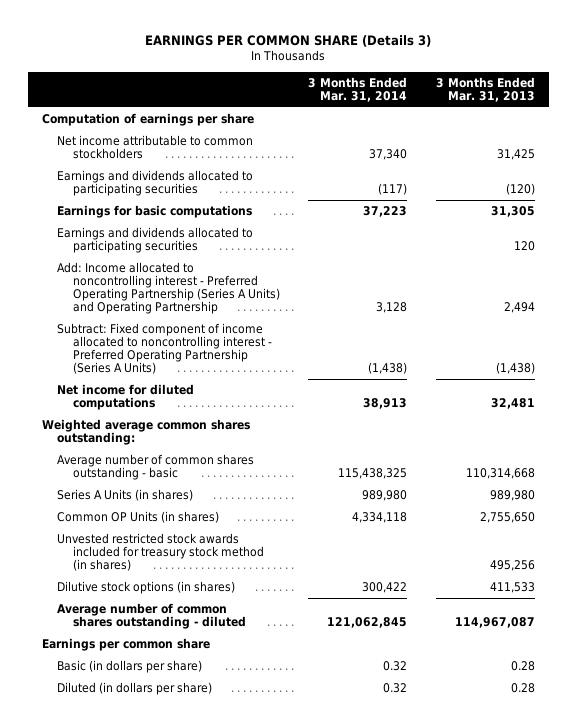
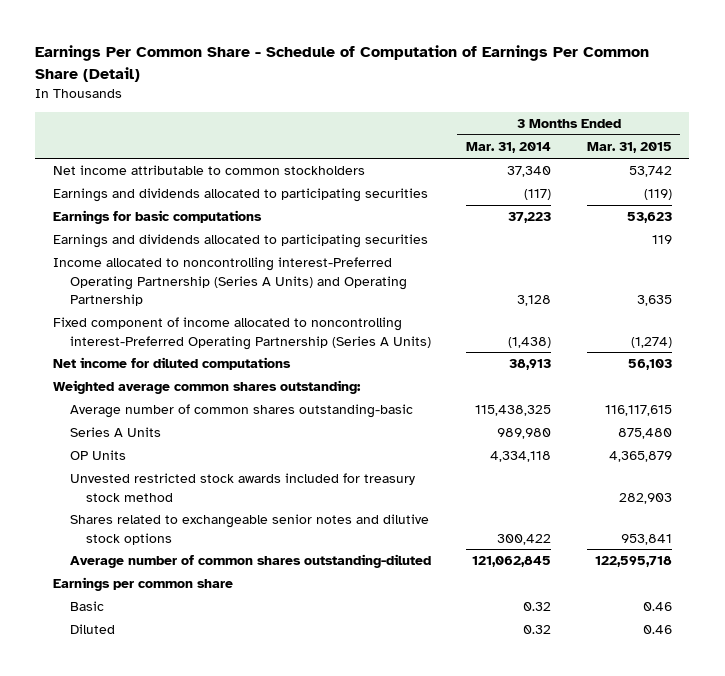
[145,35,432,48] EARNINGS PER COMMON SHARE (Details 3) -> [35,44,650,82] Earnings Per Common Share - Schedule of Computation of Earnings Per Common Share (Detail)
[435,76,535,102] 3 Months Ended Mar. 31, 2013 -> none
none -> [586,142,672,154] Mar. 31, 2015
[41,113,254,127] Computation of earnings per share -> none
[57,262,280,315] Add: Income allocated to noncontrolling interest - Preferred Operating Partnership (Series A Units) and Operating Partnership -> [52,257,407,306] Income allocated to noncontrolling interest-Preferred Operating Partnership (Series A Units) and Operating Partnership
[57,323,272,375] Subtract: Fixed component of income allocated to noncontrolling interest - Preferred Operating Partnership (Series A Units) -> [52,317,431,350] Fixed component of income allocated to noncontrolling interest-Preferred Operating Partnership (Series A Units)
[57,454,255,481] Average number of common shares outstanding - basic -> [69,404,413,419] Average number of common shares outstanding-basic
[57,489,194,502] Series A Units (in shares) -> [69,427,161,438] Series A Units
[57,511,220,524] Common OP Units (in shares) -> [69,450,126,461] OP Units
[57,533,264,572] Unvested restricted stock awards included for treasury stock method (in shares) -> [69,473,415,502] Unvested restricted stock awards included for treasury stock method
[57,581,236,595] Dilutive stock options (in shares) -> [69,514,429,545] Shares related to exchangeable senior notes and dilutive stock options
[57,603,246,630] Average number of common shares outstanding - diluted -> [69,554,431,569] Average number of common shares outstanding-diluted
[57,660,203,674] Basic (in dollars per share) -> [69,601,104,612] Basic
[57,682,213,696] Diluted (in dollars per share) -> [69,624,115,635] Diluted

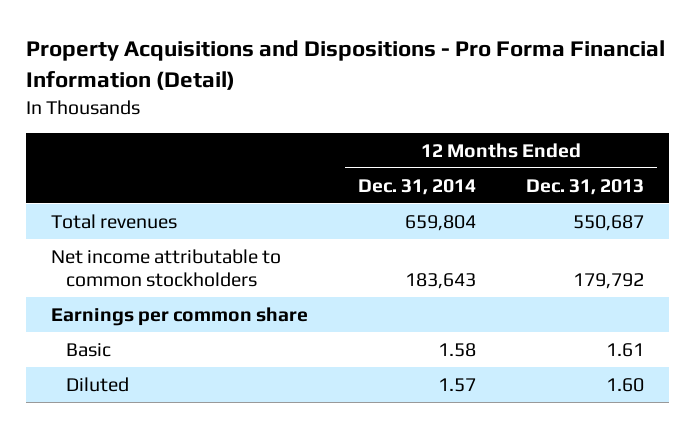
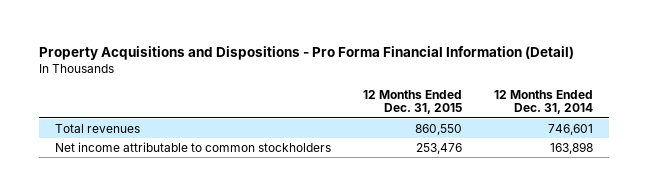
[526,178,645,195] Dec. 31, 2013 -> none
none -> [362,89,462,115] 12 Months Ended Dec. 31, 2015
[50,306,308,326] Earnings per common share -> none
[66,342,112,357] Basic -> none
[66,376,130,392] Diluted -> none
[404,214,476,231] 659,804 -> [547,123,593,135] 746,601
[404,272,476,289] 183,643 -> [549,141,593,154] 163,898

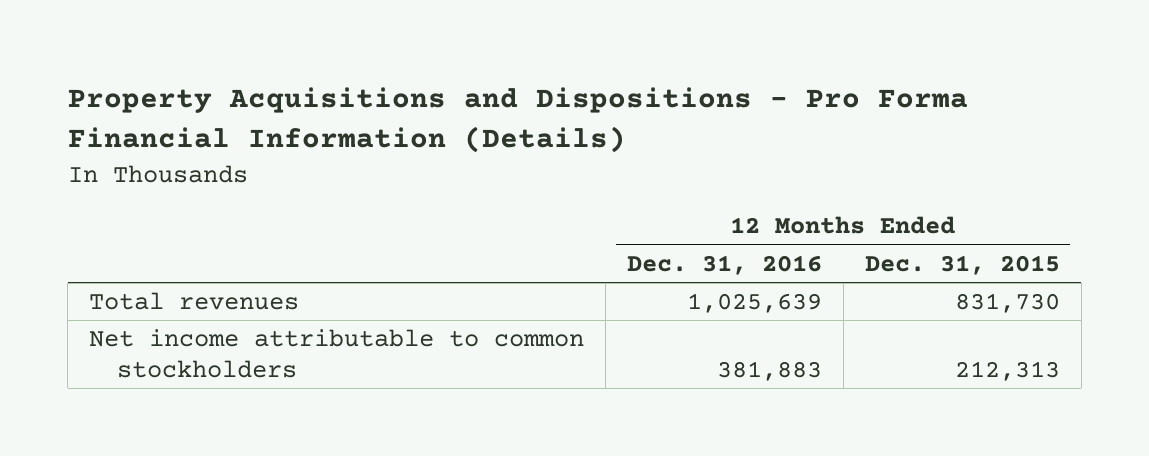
[38,46,574,61] Property Acquisitions and Dispositions - Pro Forma Financial Information (Detail) -> [67,87,968,154] Property Acquisitions and Dispositions - Pro Forma Financial Information (Details)
[493,89,593,115] 12 Months Ended Dec. 31, 2014 -> none
none -> [626,254,822,275] Dec. 31, 2016
[414,123,462,135] 860,550 -> [954,293,1060,314] 831,730
[415,142,462,154] 253,476 -> [954,361,1060,382] 212,313

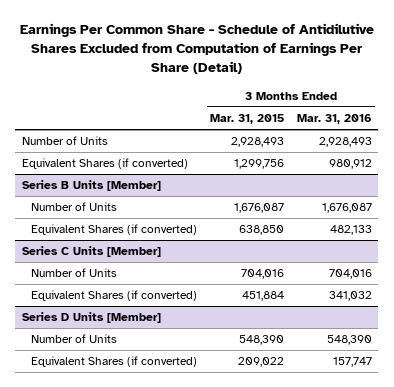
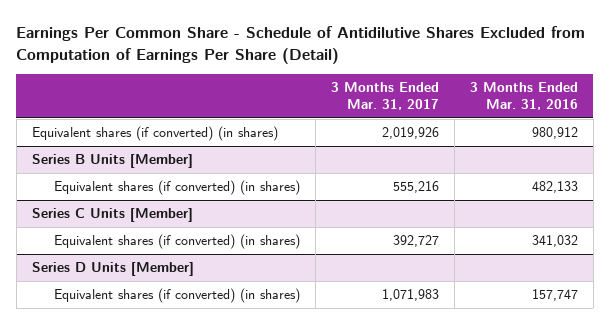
[209,114,284,125] Mar. 31, 2015 -> none
none -> [330,82,439,111] 3 Months Ended Mar. 31, 2017
[21,136,108,146] Number of Units -> none
[21,158,188,170] Equivalent Shares (if converted) -> [31,126,278,142] Equivalent shares (if converted) (in shares)
[31,202,118,212] Number of Units -> none
[31,224,198,236] Equivalent Shares (if converted) -> [53,180,300,196] Equivalent shares (if converted) (in shares)
[31,268,118,278] Number of Units -> none
[31,290,198,302] Equivalent Shares (if converted) -> [53,234,300,250] Equivalent shares (if converted) (in shares)
[31,334,118,344] Number of Units -> none
[31,356,198,368] Equivalent Shares (if converted) -> [53,288,300,304] Equivalent shares (if converted) (in shares)

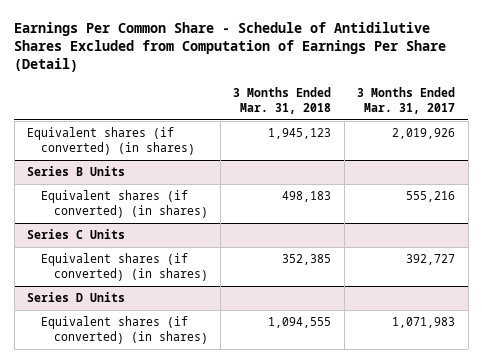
[469,82,578,111] 3 Months Ended Mar. 31, 2016 -> none
none -> [233,86,332,114] 3 Months Ended Mar. 31, 2018
[31,154,193,169] Series B Units [Member] -> [27,166,126,177] Series B Units
[31,208,193,223] Series C Units [Member] -> [27,229,126,240] Series C Units
[31,262,194,277] Series D Units [Member] -> [27,292,126,303] Series D Units

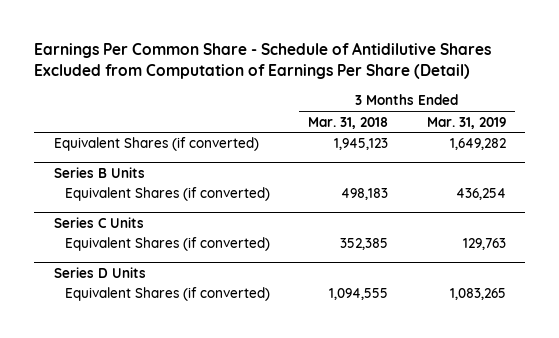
[357,86,456,114] 3 Months Ended Mar. 31, 2017 -> none
none -> [426,116,506,129] Mar. 31, 2019
[27,127,195,156] Equivalent shares (if converted) (in shares) -> [53,137,259,152] Equivalent Shares (if converted)
[40,190,208,219] Equivalent shares (if converted) (in shares) -> [65,187,271,202] Equivalent Shares (if converted)
[40,253,208,282] Equivalent shares (if converted) (in shares) -> [65,237,271,252] Equivalent Shares (if converted)
[40,316,208,345] Equivalent shares (if converted) (in shares) -> [65,287,271,302] Equivalent Shares (if converted)

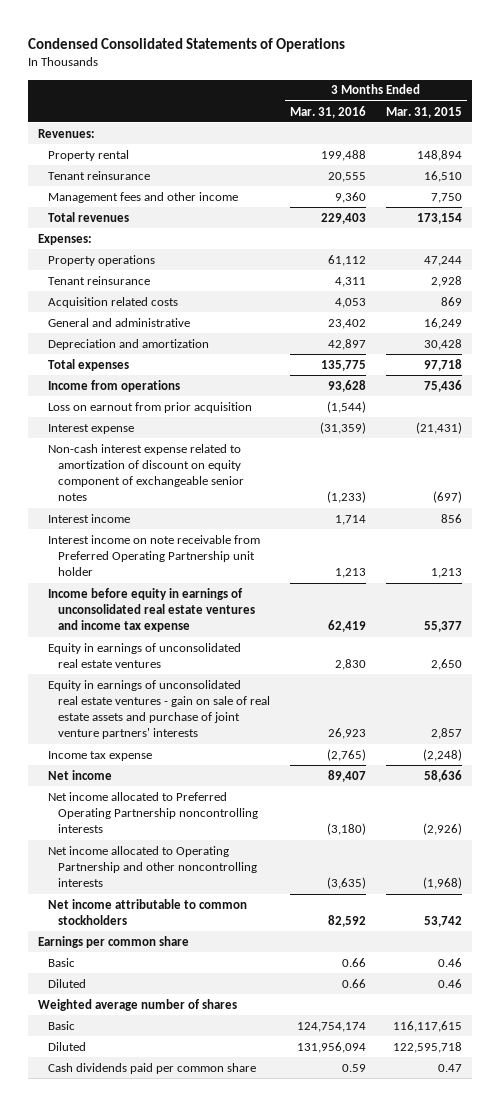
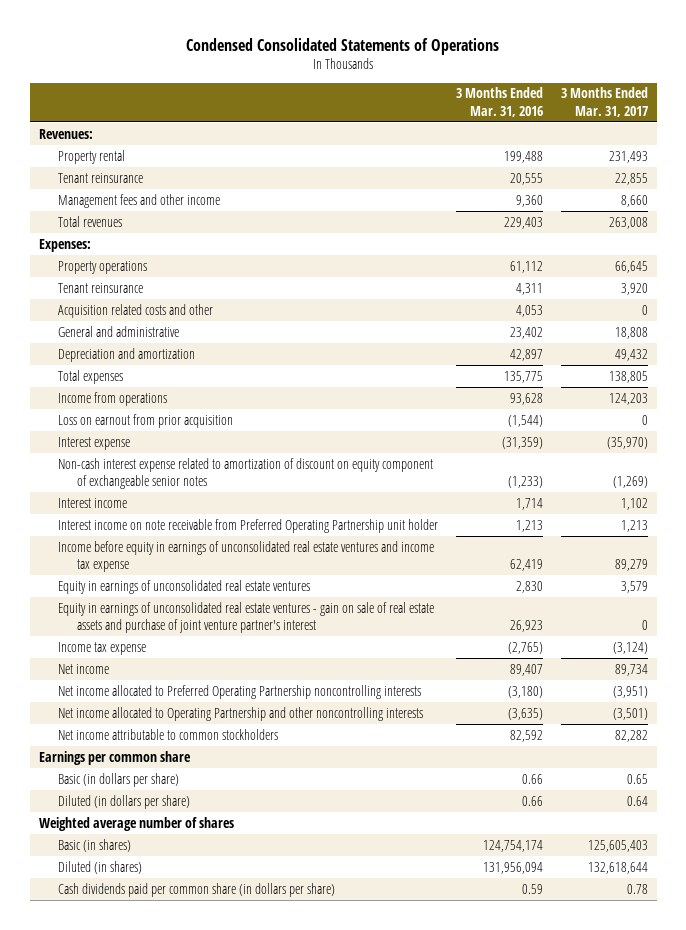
[386,106,463,118] Mar. 31, 2015 -> none
none -> [560,87,648,117] 3 Months Ended Mar. 31, 2017
[48,296,179,308] Acquisition related costs -> [57,303,213,318] Acquisition related costs and other
[48,679,271,740] Equity in earnings of unconsolidated real estate ventures - gain on sale of real estate assets and purchase of joint venture partners' interests -> [57,601,434,634] Equity in earnings of unconsolidated real estate ventures - gain on sale of real estate assets and purchase of joint venture partner's interest
[48,957,76,967] Basic -> [57,772,179,787] Basic (in dollars per share)
[48,978,87,988] Diluted -> [57,794,190,809] Diluted (in dollars per share)
[48,1020,76,1030] Basic -> [57,838,131,852] Basic (in shares)
[48,1041,87,1051] Diluted -> [57,860,142,874] Diluted (in shares)
[48,1062,257,1074] Cash dividends paid per common share -> [57,882,335,897] Cash dividends paid per common share (in dollars per share)

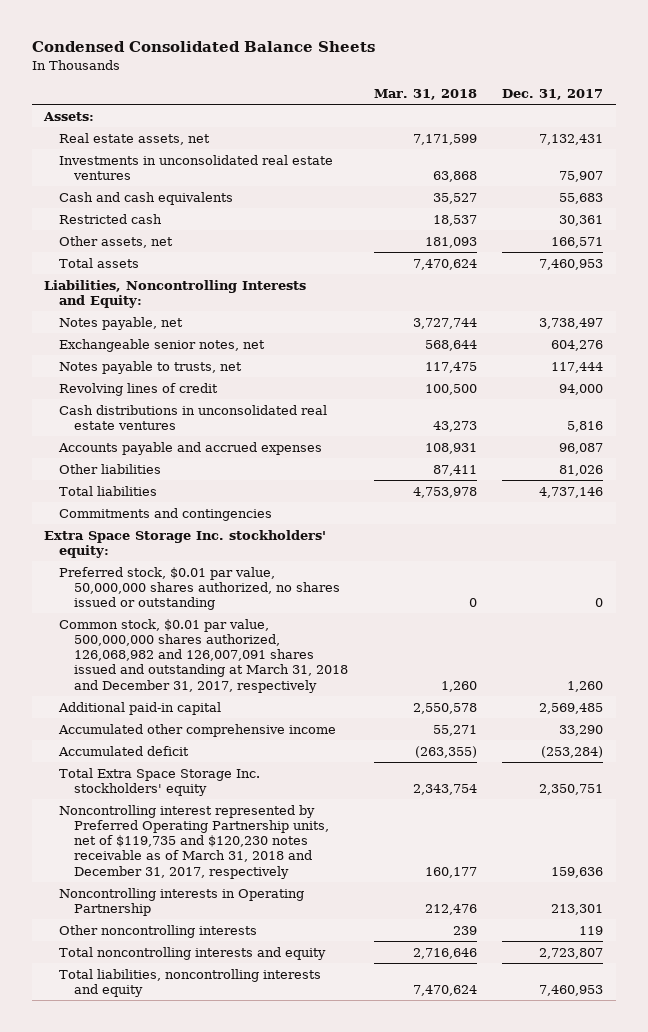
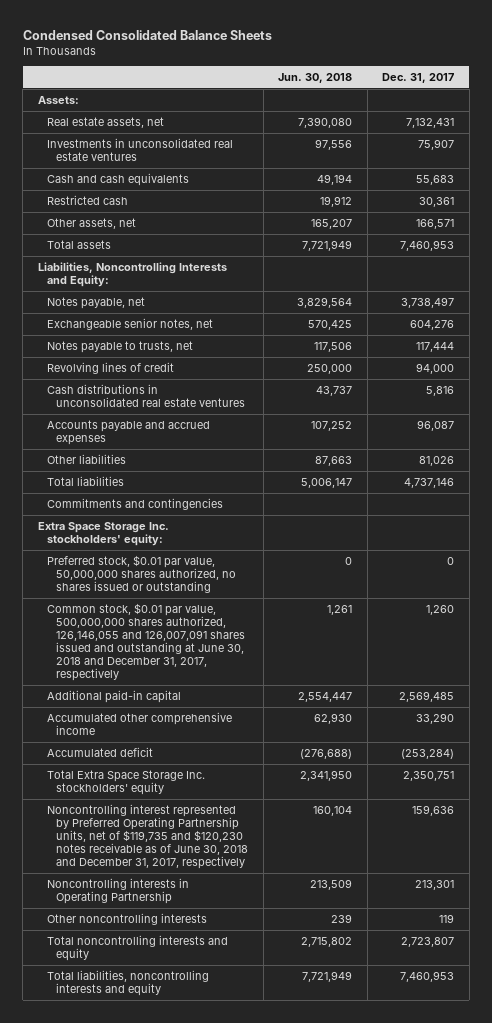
[373,89,477,101] Mar. 31, 2018 -> none
none -> [278,72,353,83] Jun. 30, 2018
[59,618,348,693] Common stock, $0.01 par value, 500,000,000 shares authorized, 126,068,982 and 126,007,091 shares issued and outstanding at March 31, 2018 and December 31, 2017, respectively -> [47,602,246,682] Common stock, $0.01 par value, 500,000,000 shares authorized, 126,146,055 and 126,007,091 shares issued and outstanding at June 30, 2018 and December 31, 2017, respectively
[59,804,329,879] Noncontrolling interest represented by Preferred Operating Partnership units, net of $119,735 and $120,230 notes receivable as of March 31, 2018 and December 31, 2017, respectively -> [47,803,249,870] Noncontrolling interest represented by Preferred Operating Partnership units, net of $119,735 and $120,230 notes receivable as of June 30, 2018 and December 31, 2017, respectively

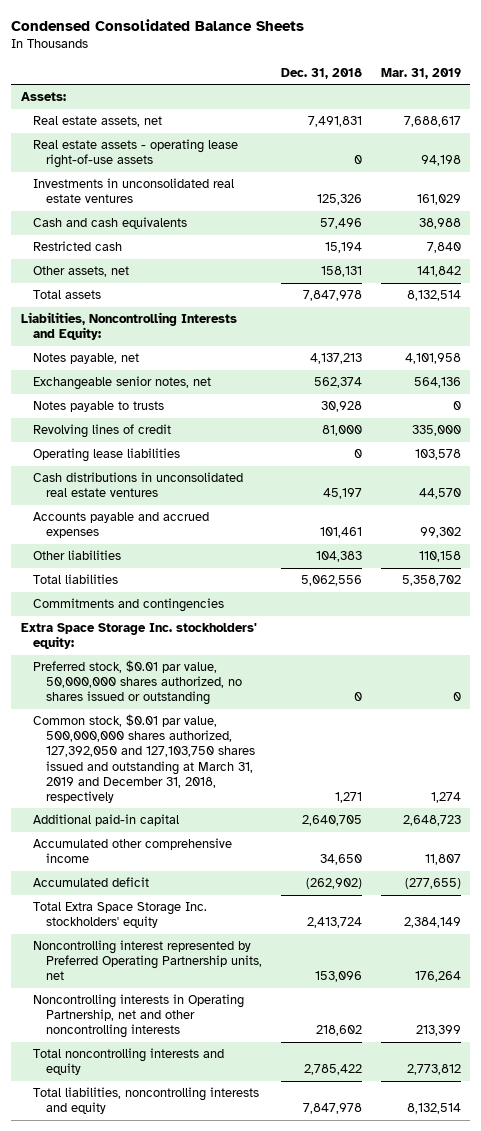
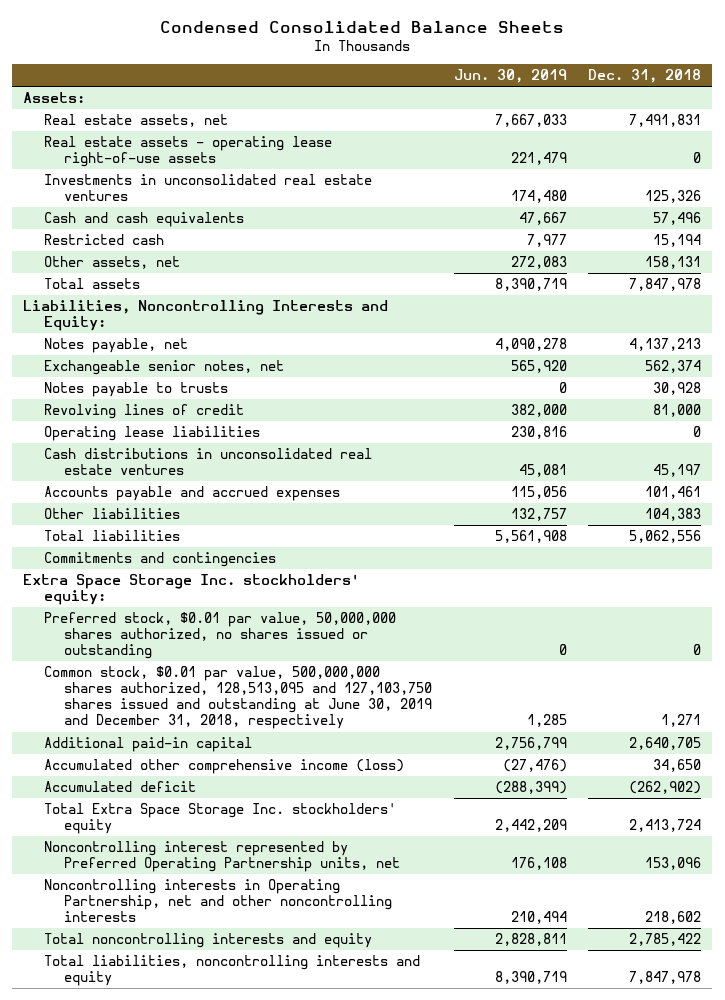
[380,67,461,79] Mar. 31, 2019 -> none
none -> [453,69,567,84] Jun. 30, 2019
[33,714,255,803] Common stock, $0.01 par value, 500,000,000 shares authorized, 127,392,050 and 127,103,750 shares issued and outstanding at March 31, 2019 and December 31, 2018, respectively -> [43,666,432,730] Common stock, $0.01 par value, 500,000,000 shares authorized, 128,513,095 and 127,103,750 shares issued and outstanding at June 30, 2019 and December 31, 2018, respectively
[33,838,233,864] Accumulated other comprehensive income -> [43,759,404,775] Accumulated other comprehensive income (loss)

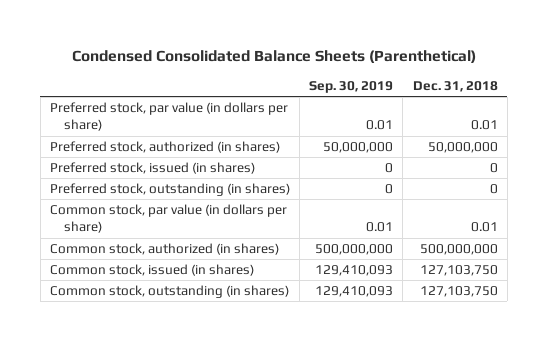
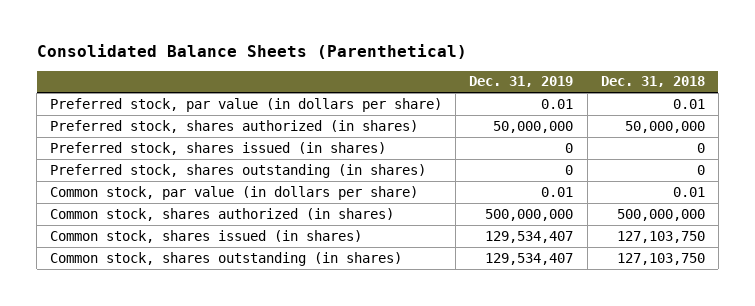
[71,50,476,64] Condensed Consolidated Balance Sheets (Parenthetical) -> [36,44,467,60] Consolidated Balance Sheets (Parenthetical)
[309,80,394,93] Sep. 30, 2019 -> none
none -> [469,76,574,88] Dec. 31, 2019
[49,141,280,154] Preferred stock, authorized (in shares) -> [50,119,419,133] Preferred stock, shares authorized (in shares)
[49,162,255,175] Preferred stock, issued (in shares) -> [50,141,387,155] Preferred stock, shares issued (in shares)
[49,183,290,197] Preferred stock, outstanding (in shares) -> [50,163,427,178] Preferred stock, shares outstanding (in shares)
[49,243,279,256] Common stock, authorized (in shares) -> [50,207,395,221] Common stock, shares authorized (in shares)
[49,264,254,277] Common stock, issued (in shares) -> [50,229,363,243] Common stock, shares issued (in shares)
[49,285,289,299] Common stock, outstanding (in shares) -> [50,251,403,266] Common stock, shares outstanding (in shares)

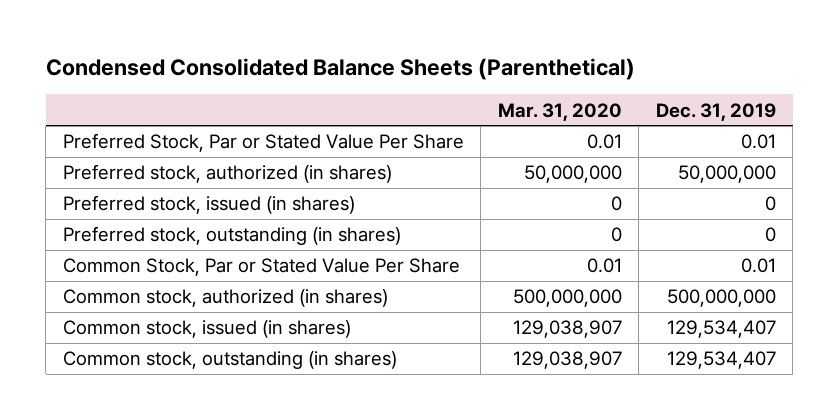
[36,44,467,60] Consolidated Balance Sheets (Parenthetical) -> [45,58,635,81] Condensed Consolidated Balance Sheets (Parenthetical)
[600,76,705,88] Dec. 31, 2018 -> none
none -> [497,102,622,121] Mar. 31, 2020
[50,97,443,112] Preferred stock, par value (in dollars per share) -> [62,133,464,153] Preferred Stock, Par or Stated Value Per Share
[50,119,419,133] Preferred stock, shares authorized (in shares) -> [62,164,392,184] Preferred stock, authorized (in shares)
[50,141,387,155] Preferred stock, shares issued (in shares) -> [62,195,355,215] Preferred stock, issued (in shares)
[50,163,427,178] Preferred stock, shares outstanding (in shares) -> [62,226,401,246] Preferred stock, outstanding (in shares)
[50,185,419,200] Common stock, par value (in dollars per share) -> [62,258,460,277] Common Stock, Par or Stated Value Per Share
[50,207,395,221] Common stock, shares authorized (in shares) -> [62,289,388,308] Common stock, authorized (in shares)
[50,229,363,243] Common stock, shares issued (in shares) -> [62,320,351,339] Common stock, issued (in shares)
[50,251,403,266] Common stock, shares outstanding (in shares) -> [62,351,397,370] Common stock, outstanding (in shares)

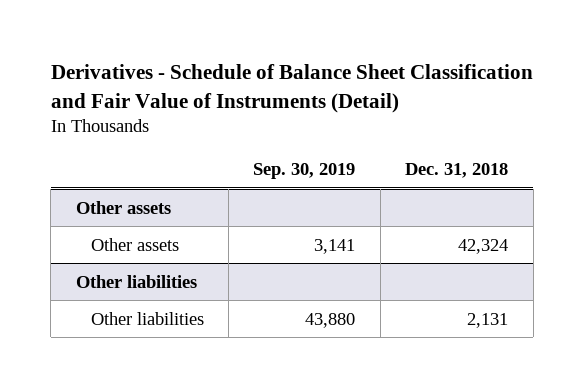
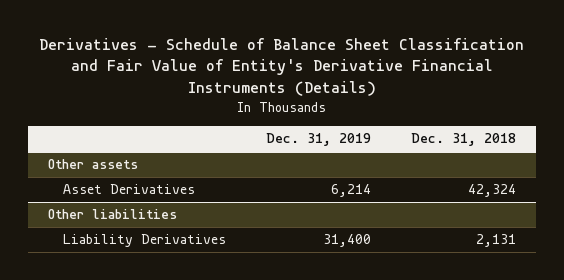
[50,64,533,113] Derivatives - Schedule of Balance Sheet Classification and Fair Value of Instruments (Detail) -> [38,37,524,97] Derivatives - Schedule of Balance Sheet Classification and Fair Value of Entity's Derivative Financial Instruments (Details)
[253,163,356,180] Sep. 30, 2019 -> none
none -> [266,133,372,147] Dec. 31, 2019
[90,237,179,251] Other assets -> [63,184,196,195] Asset Derivatives
[90,311,204,325] Other liabilities -> [63,234,227,248] Liability Derivatives

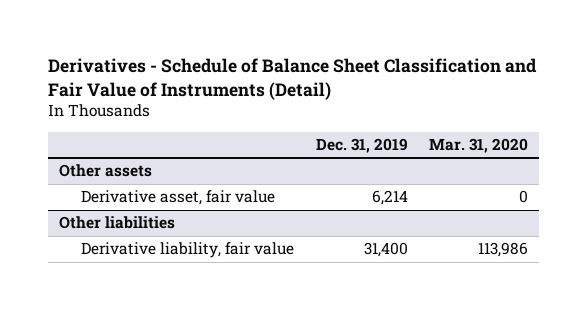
[38,37,524,97] Derivatives - Schedule of Balance Sheet Classification and Fair Value of Entity's Derivative Financial Instruments (Details) -> [48,57,538,100] Derivatives - Schedule of Balance Sheet Classification and Fair Value of Instruments (Detail)
[410,133,516,147] Dec. 31, 2018 -> none
none -> [429,138,529,154] Mar. 31, 2020
[63,184,196,195] Asset Derivatives -> [81,190,276,206] Derivative asset, fair value
[63,234,227,248] Liability Derivatives -> [81,242,295,259] Derivative liability, fair value

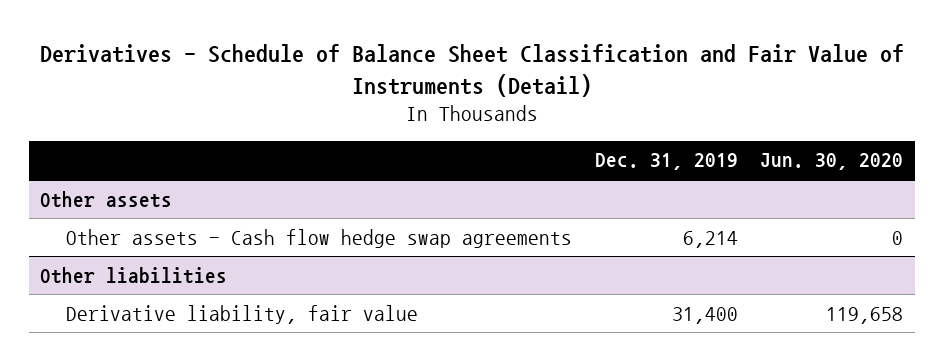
[429,138,529,154] Mar. 31, 2020 -> none
none -> [760,153,904,171] Jun. 30, 2020
[81,190,276,206] Derivative asset, fair value -> [66,228,573,248] Other assets - Cash flow hedge swap agreements

